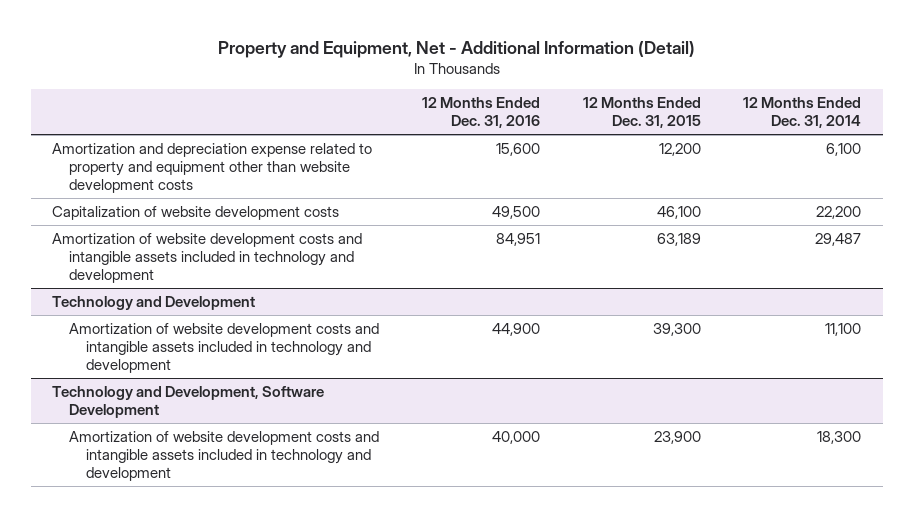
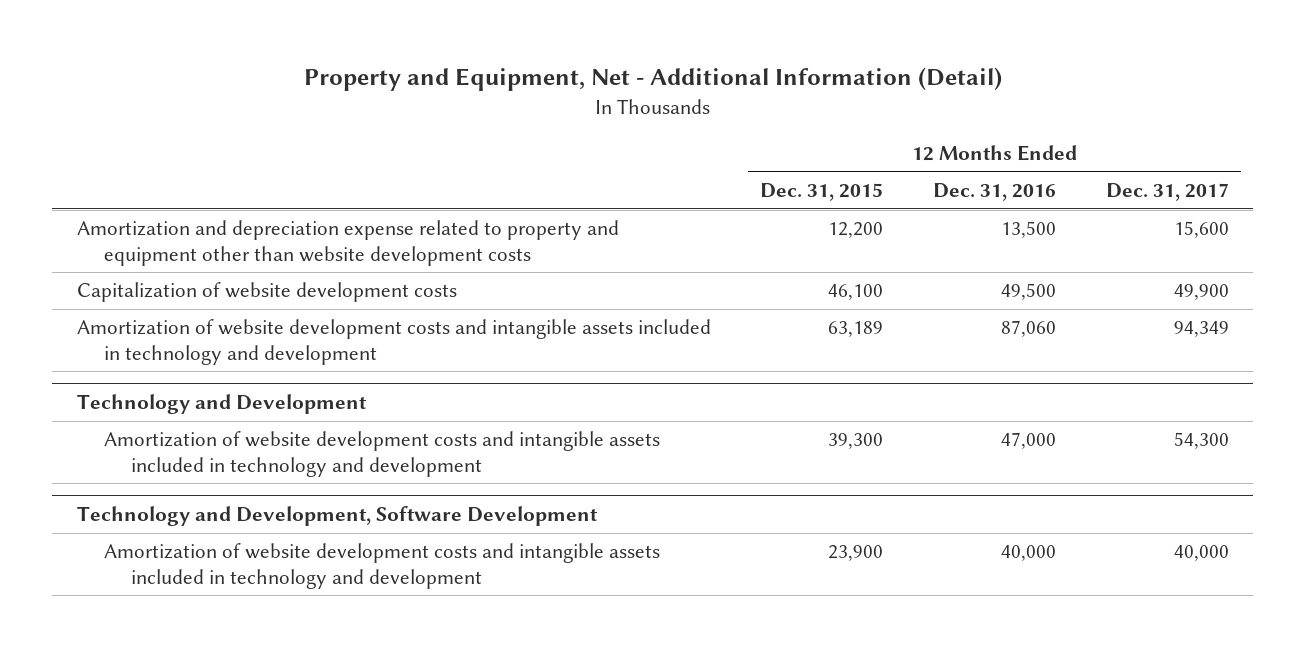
[743,97,862,129] 12 Months Ended Dec. 31, 2014 -> none
none -> [1105,183,1229,202] Dec. 31, 2017
[495,143,540,157] 15,600 -> [1001,221,1057,239] 13,500
[495,233,540,247] 84,951 -> [1001,320,1057,338] 87,060
[491,323,540,337] 44,900 -> [1001,432,1057,450] 47,000

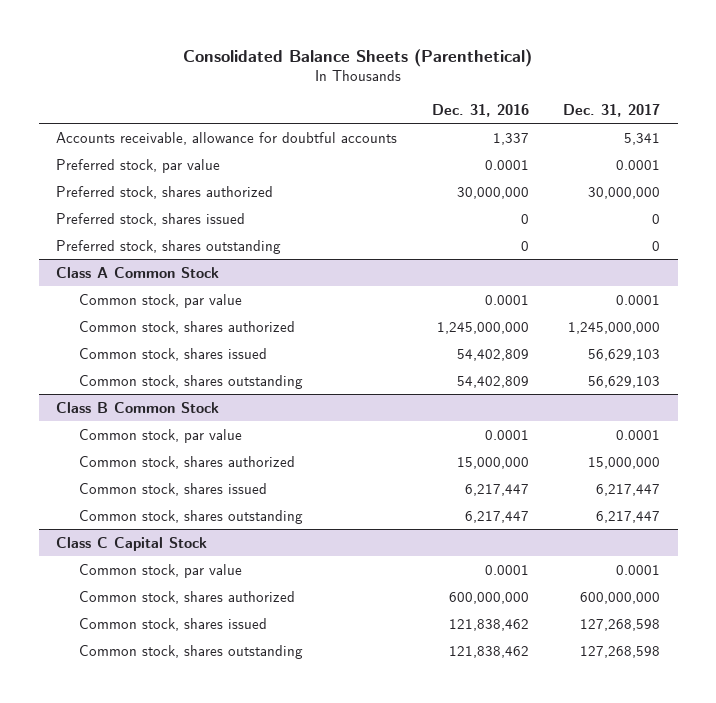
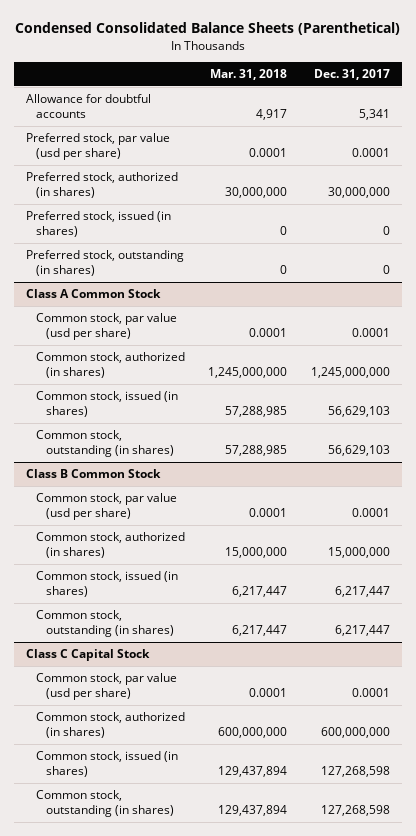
[183,48,533,67] Consolidated Balance Sheets (Parenthetical) -> [14,22,400,36] Condensed Consolidated Balance Sheets (Parenthetical)
[431,103,529,117] Dec. 31, 2016 -> none
none -> [210,69,288,81] Mar. 31, 2018
[56,131,398,145] Accounts receivable, allowance for doubtful accounts -> [26,94,152,118] Allowance for doubtful accounts
[56,158,221,173] Preferred stock, par value -> [26,133,171,160] Preferred stock, par value (usd per share)
[56,185,274,199] Preferred stock, shares authorized -> [26,172,179,198] Preferred stock, authorized (in shares)
[56,212,246,226] Preferred stock, shares issued -> [26,211,172,237] Preferred stock, issued (in shares)
[56,239,282,254] Preferred stock, shares outstanding -> [26,250,185,276] Preferred stock, outstanding (in shares)
[79,293,243,308] Common stock, par value -> [36,313,178,340] Common stock, par value (usd per share)
[79,320,296,334] Common stock, shares authorized -> [36,352,186,378] Common stock, authorized (in shares)
[79,347,268,361] Common stock, shares issued -> [36,391,179,417] Common stock, issued (in shares)
[79,374,304,389] Common stock, shares outstanding -> [36,430,174,457] Common stock, outstanding (in shares)
[79,428,243,443] Common stock, par value -> [36,493,178,520] Common stock, par value (usd per share)
[79,455,296,469] Common stock, shares authorized -> [36,532,186,558] Common stock, authorized (in shares)
[79,482,268,496] Common stock, shares issued -> [36,571,179,597] Common stock, issued (in shares)
[79,509,304,524] Common stock, shares outstanding -> [36,610,174,637] Common stock, outstanding (in shares)
[79,563,243,578] Common stock, par value -> [36,673,178,700] Common stock, par value (usd per share)
[79,590,296,604] Common stock, shares authorized -> [36,712,186,738] Common stock, authorized (in shares)
[79,617,268,631] Common stock, shares issued -> [36,751,179,777] Common stock, issued (in shares)
[79,644,304,659] Common stock, shares outstanding -> [36,790,174,817] Common stock, outstanding (in shares)

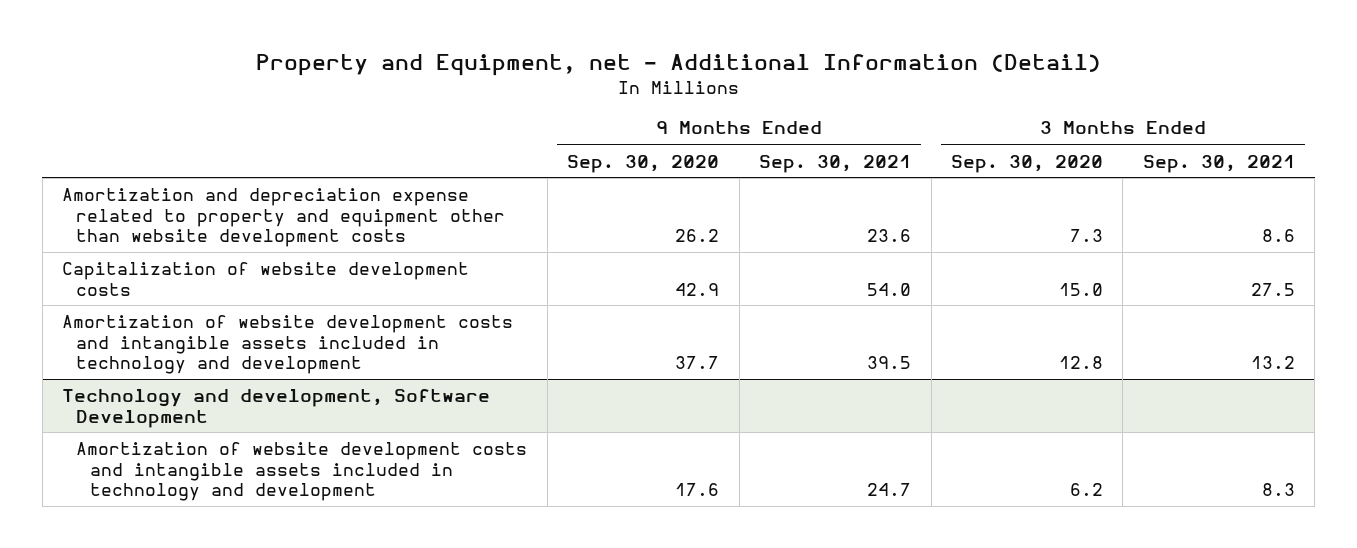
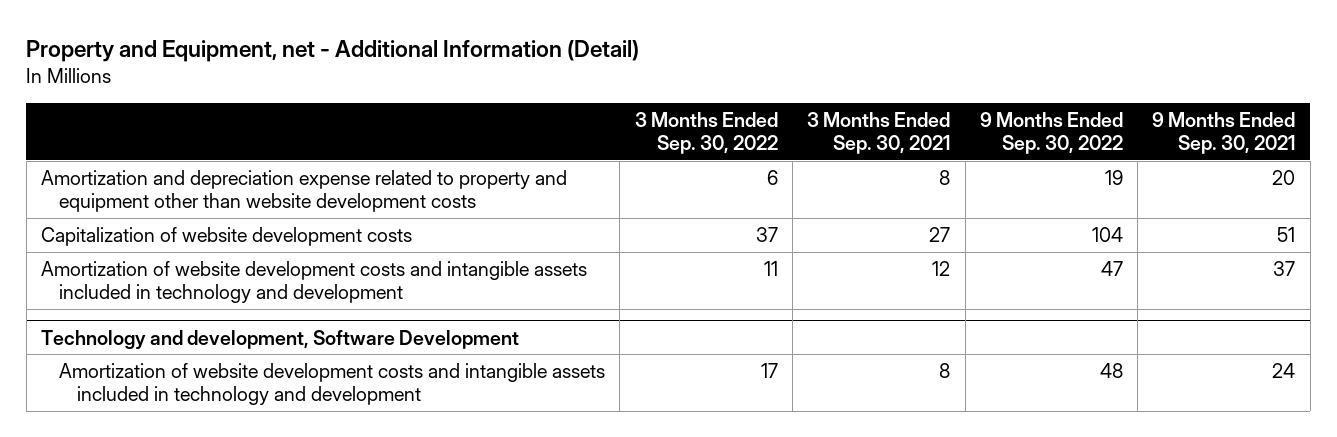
[567,154,720,173] Sep. 30, 2020 -> none
[950,154,1103,173] Sep. 30, 2020 -> none
none -> [634,111,778,154] 3 Months Ended Sep. 30, 2022
none -> [979,111,1123,154] 9 Months Ended Sep. 30, 2022
[867,228,912,242] 23.6 -> [1272,169,1296,185] 20
[1261,228,1295,242] 8.6 -> [939,169,951,185] 8
[867,282,912,296] 54.0 -> [1277,226,1296,242] 51
[1250,282,1295,296] 27.5 -> [929,226,951,242] 27
[867,355,912,369] 39.5 -> [1273,260,1296,276] 37
[1250,355,1295,369] 13.2 -> [932,260,951,276] 12
[867,482,912,496] 24.7 -> [1272,362,1296,378] 24
[1261,482,1295,496] 8.3 -> [939,362,951,378] 8

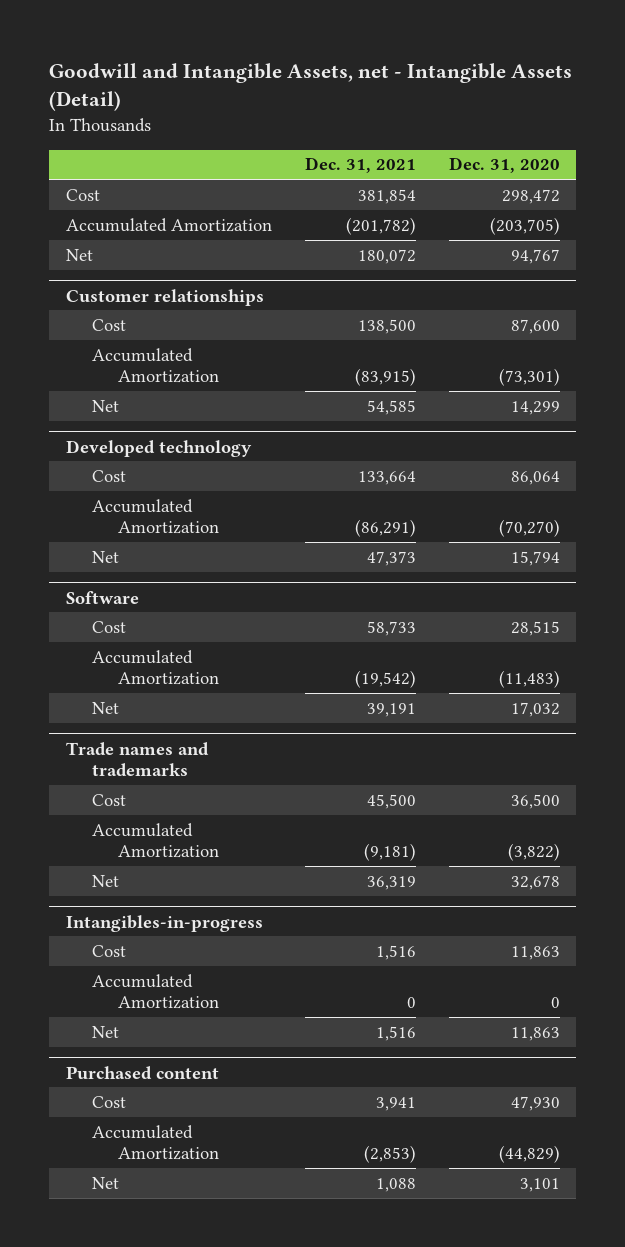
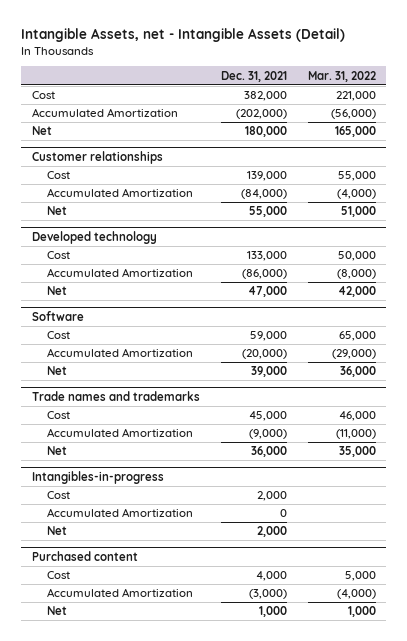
[48,62,572,112] Goodwill and Intangible Assets, net - Intangible Assets (Detail) -> [21,28,346,43] Intangible Assets, net - Intangible Assets (Detail)
[448,157,560,174] Dec. 31, 2020 -> none
none -> [307,70,376,82] Mar. 31, 2022
[357,188,416,204] 381,854 -> [243,91,287,102] 382,000
[345,216,416,235] (201,782) -> [235,109,287,120] (202,000)
[357,248,416,264] 180,072 -> [244,126,287,138] 180,000
[357,318,416,334] 138,500 -> [246,171,287,182] 139,000
[354,368,416,387] (83,915) -> [240,189,287,200] (84,000)
[366,399,416,415] 54,585 -> [248,206,287,218] 55,000
[357,470,416,485] 133,664 -> [246,251,287,262] 133,000
[354,519,416,538] (86,291) -> [241,269,287,280] (86,000)
[366,550,416,566] 47,373 -> [247,286,287,298] 47,000
[366,620,416,636] 58,733 -> [249,331,287,342] 59,000
[354,670,416,689] (19,542) -> [241,349,287,360] (20,000)
[366,702,416,717] 39,191 -> [250,366,287,378] 39,000
[366,793,416,809] 45,500 -> [248,411,287,422] 45,000
[363,843,416,862] (9,181) -> [248,429,287,440] (9,000)
[366,875,416,890] 36,319 -> [250,446,287,458] 36,000
[375,944,416,960] 1,516 -> [256,491,287,502] 2,000
[375,1025,416,1041] 1,516 -> [256,526,287,538] 2,000
[375,1096,416,1111] 3,941 -> [255,571,287,582] 4,000
[363,1145,416,1164] (2,853) -> [248,589,287,600] (3,000)
[375,1177,416,1192] 1,088 -> [258,606,287,618] 1,000

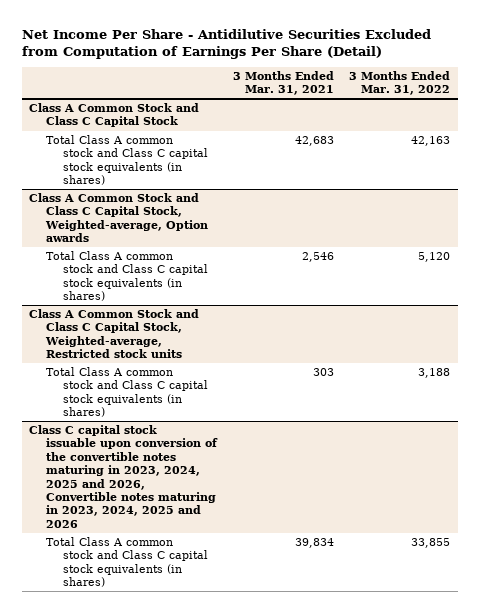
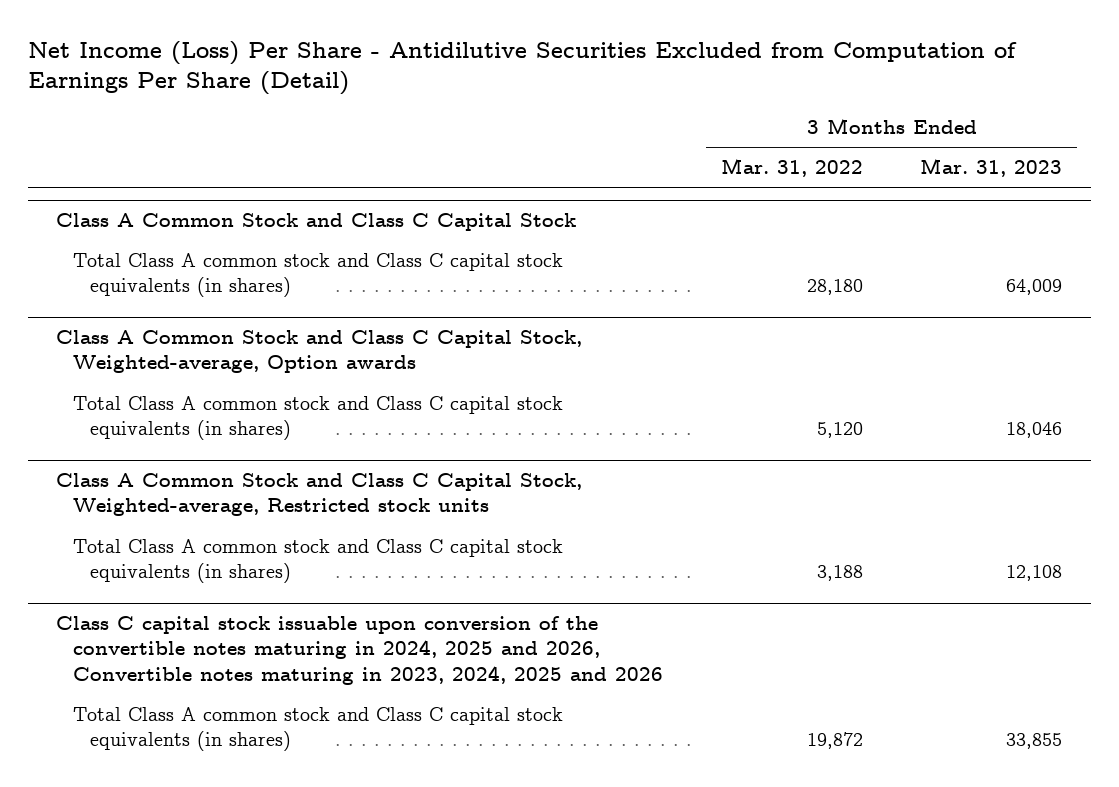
[21,28,431,59] Net Income Per Share - Antidilutive Securities Excluded from Computation of Earnings Per Share (Detail) -> [27,40,1017,96] Net Income (Loss) Per Share - Antidilutive Securities Excluded from Computation of Earnings Per Share (Detail)
[232,70,334,96] 3 Months Ended Mar. 31, 2021 -> none
none -> [920,157,1063,177] Mar. 31, 2023
[411,136,451,147] 42,163 -> [806,278,863,295] 28,180
[29,425,219,528] Class C capital stock issuable upon conversion of the convertible notes maturing in 2023, 2024, 2025 and 2026, Convertible notes maturing in 2023, 2024, 2025 and 2026 -> [56,616,664,685] Class C capital stock issuable upon conversion of the convertible notes maturing in 2024, 2025 and 2026, Convertible notes maturing in 2023, 2024, 2025 and 2026
[411,538,451,549] 33,855 -> [806,731,863,749] 19,872

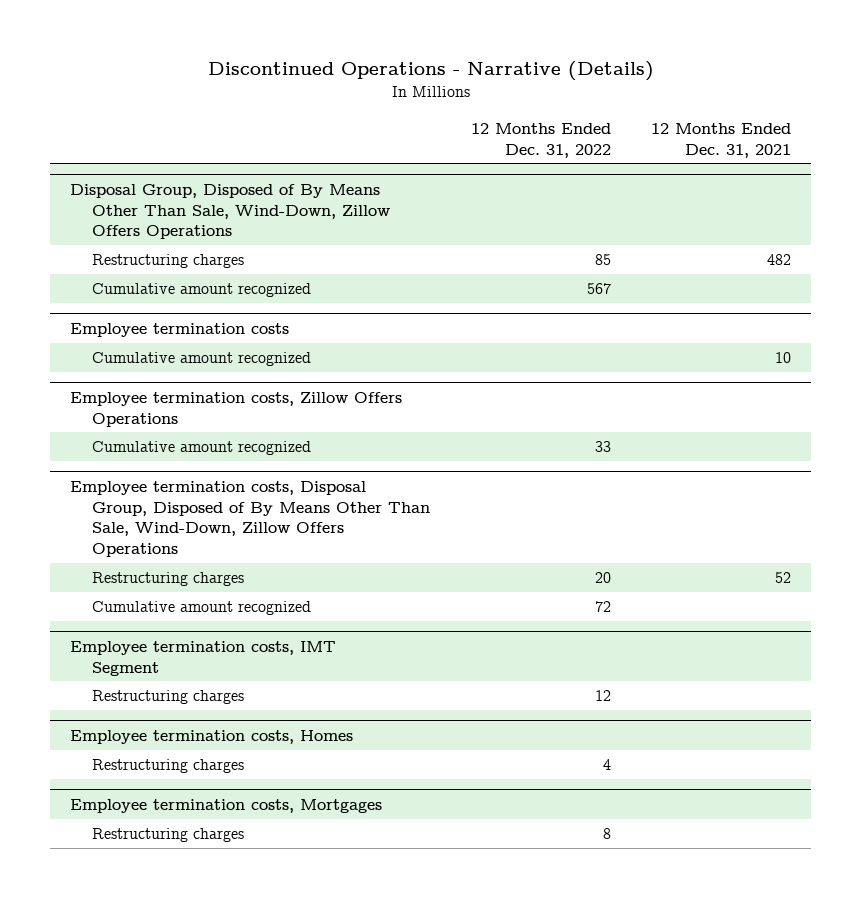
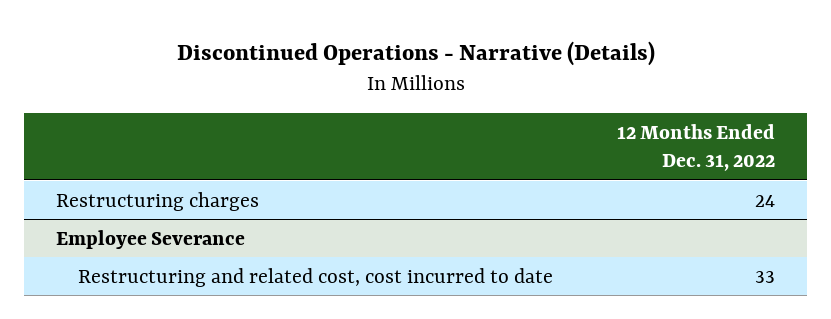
[651,122,792,158] 12 Months Ended Dec. 31, 2021 -> none
[70,183,391,240] Disposal Group, Disposed of By Means Other Than Sale, Wind-Down, Zillow Offers Operations -> none
[92,283,312,298] Cumulative amount recognized -> none
[92,352,312,367] Cumulative amount recognized -> none
[70,391,403,427] Employee termination costs, Zillow Offers Operations -> none
[92,441,312,456] Cumulative amount recognized -> none
[70,480,431,558] Employee termination costs, Disposal Group, Disposed of By Means Other Than Sale, Wind-Down, Zillow Offers Operations -> none
[92,572,245,587] Restructuring charges -> none
[92,601,312,616] Cumulative amount recognized -> none
[70,640,337,676] Employee termination costs, IMT Segment -> none
[92,690,245,705] Restructuring charges -> none
[70,729,354,744] Employee termination costs, Homes -> none
[92,759,245,774] Restructuring charges -> none
[70,798,383,813] Employee termination costs, Mortgages -> none
[92,828,245,843] Restructuring charges -> none
[594,254,611,266] 85 -> [754,194,775,207] 24
[70,322,290,337] Employee termination costs -> [56,229,246,249] Employee Severance
none -> [77,267,553,287] Restructuring and related cost, cost incurred to date

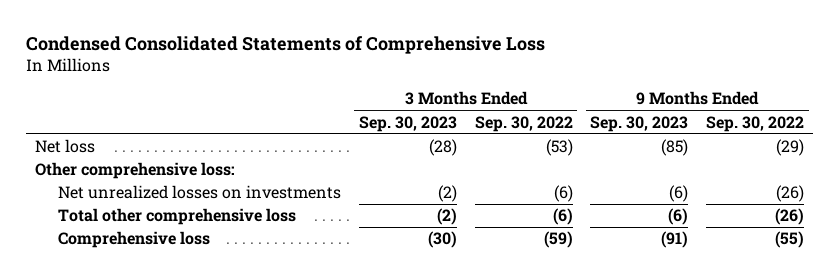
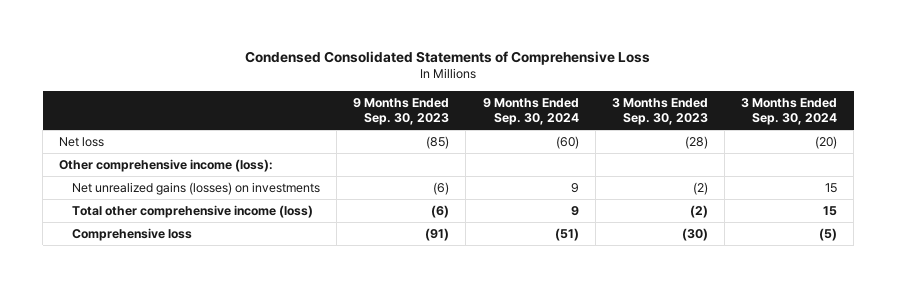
[474,115,573,132] Sep. 30, 2022 -> none
[706,115,805,132] Sep. 30, 2022 -> none
none -> [482,97,579,126] 9 Months Ended Sep. 30, 2024
none -> [741,97,838,126] 3 Months Ended Sep. 30, 2024
[34,162,235,180] Other comprehensive loss: -> [59,158,274,172] Other comprehensive income (loss):
[57,185,341,200] Net unrealized losses on investments -> [71,181,320,195] Net unrealized gains (losses) on investments
[57,208,296,226] Total other comprehensive loss -> [71,204,313,218] Total other comprehensive income (loss)

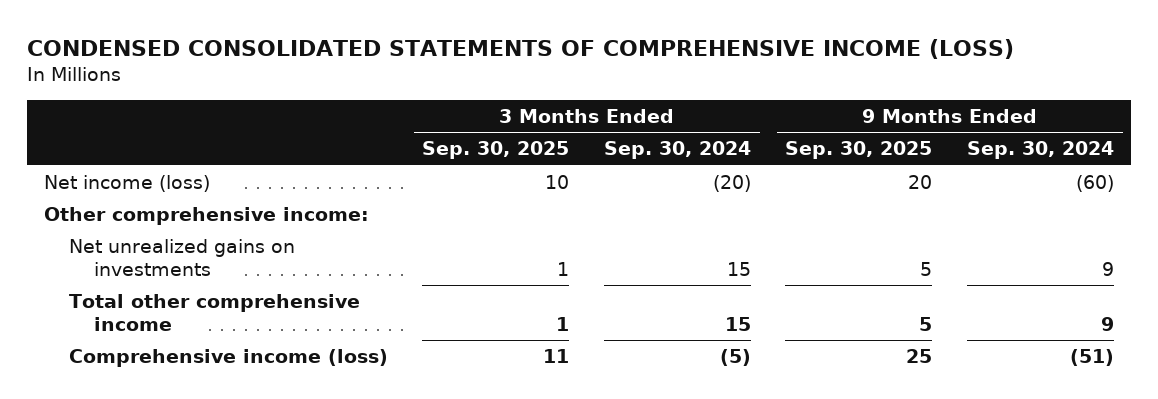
[245,50,651,65] Condensed Consolidated Statements of Comprehensive Loss -> [26,38,1014,59] CONDENSED CONSOLIDATED STATEMENTS OF COMPREHENSIVE INCOME (LOSS)
[353,97,450,126] 9 Months Ended Sep. 30, 2023 -> none
[611,97,708,126] 3 Months Ended Sep. 30, 2023 -> none
none -> [422,141,570,160] Sep. 30, 2025
none -> [785,141,933,160] Sep. 30, 2025
[59,136,105,147] Net loss -> [43,175,210,193] Net income (loss)
[59,158,274,172] Other comprehensive income (loss): -> [43,207,369,226] Other comprehensive income:
[71,181,320,195] Net unrealized gains (losses) on investments -> [68,239,295,277] Net unrealized gains on investments
[71,204,313,218] Total other comprehensive income (loss) -> [68,294,360,332] Total other comprehensive income
[71,227,192,241] Comprehensive loss -> [68,349,388,368] Comprehensive income (loss)

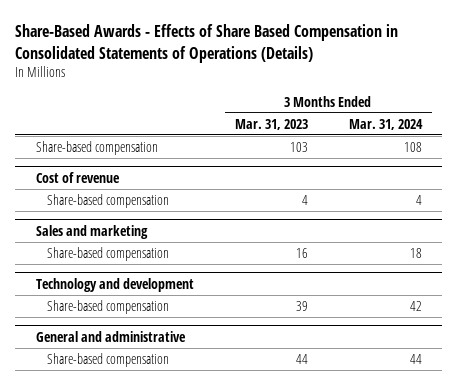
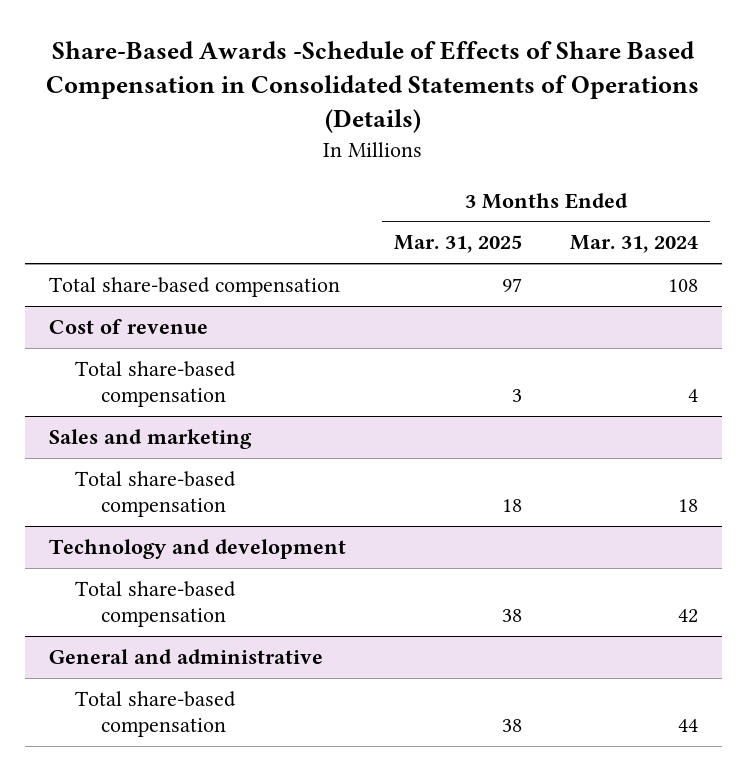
[15,23,399,63] Share-Based Awards - Effects of Share Based Compensation in Consolidated Statements of Operations (Details) -> [46,40,700,134] Share-Based Awards -Schedule of Effects of Share Based Compensation in Consolidated Statements of Operations (Details)
[234,118,308,130] Mar. 31, 2023 -> none
none -> [393,235,522,254] Mar. 31, 2025
[35,140,158,155] Share-based compensation -> [48,277,340,298] Total share-based compensation
[47,193,170,208] Share-based compensation -> [74,361,236,407] Total share-based compensation
[47,246,170,261] Share-based compensation -> [74,471,236,517] Total share-based compensation
[47,299,170,314] Share-based compensation -> [74,581,236,627] Total share-based compensation
[47,352,170,367] Share-based compensation -> [74,691,236,737] Total share-based compensation

